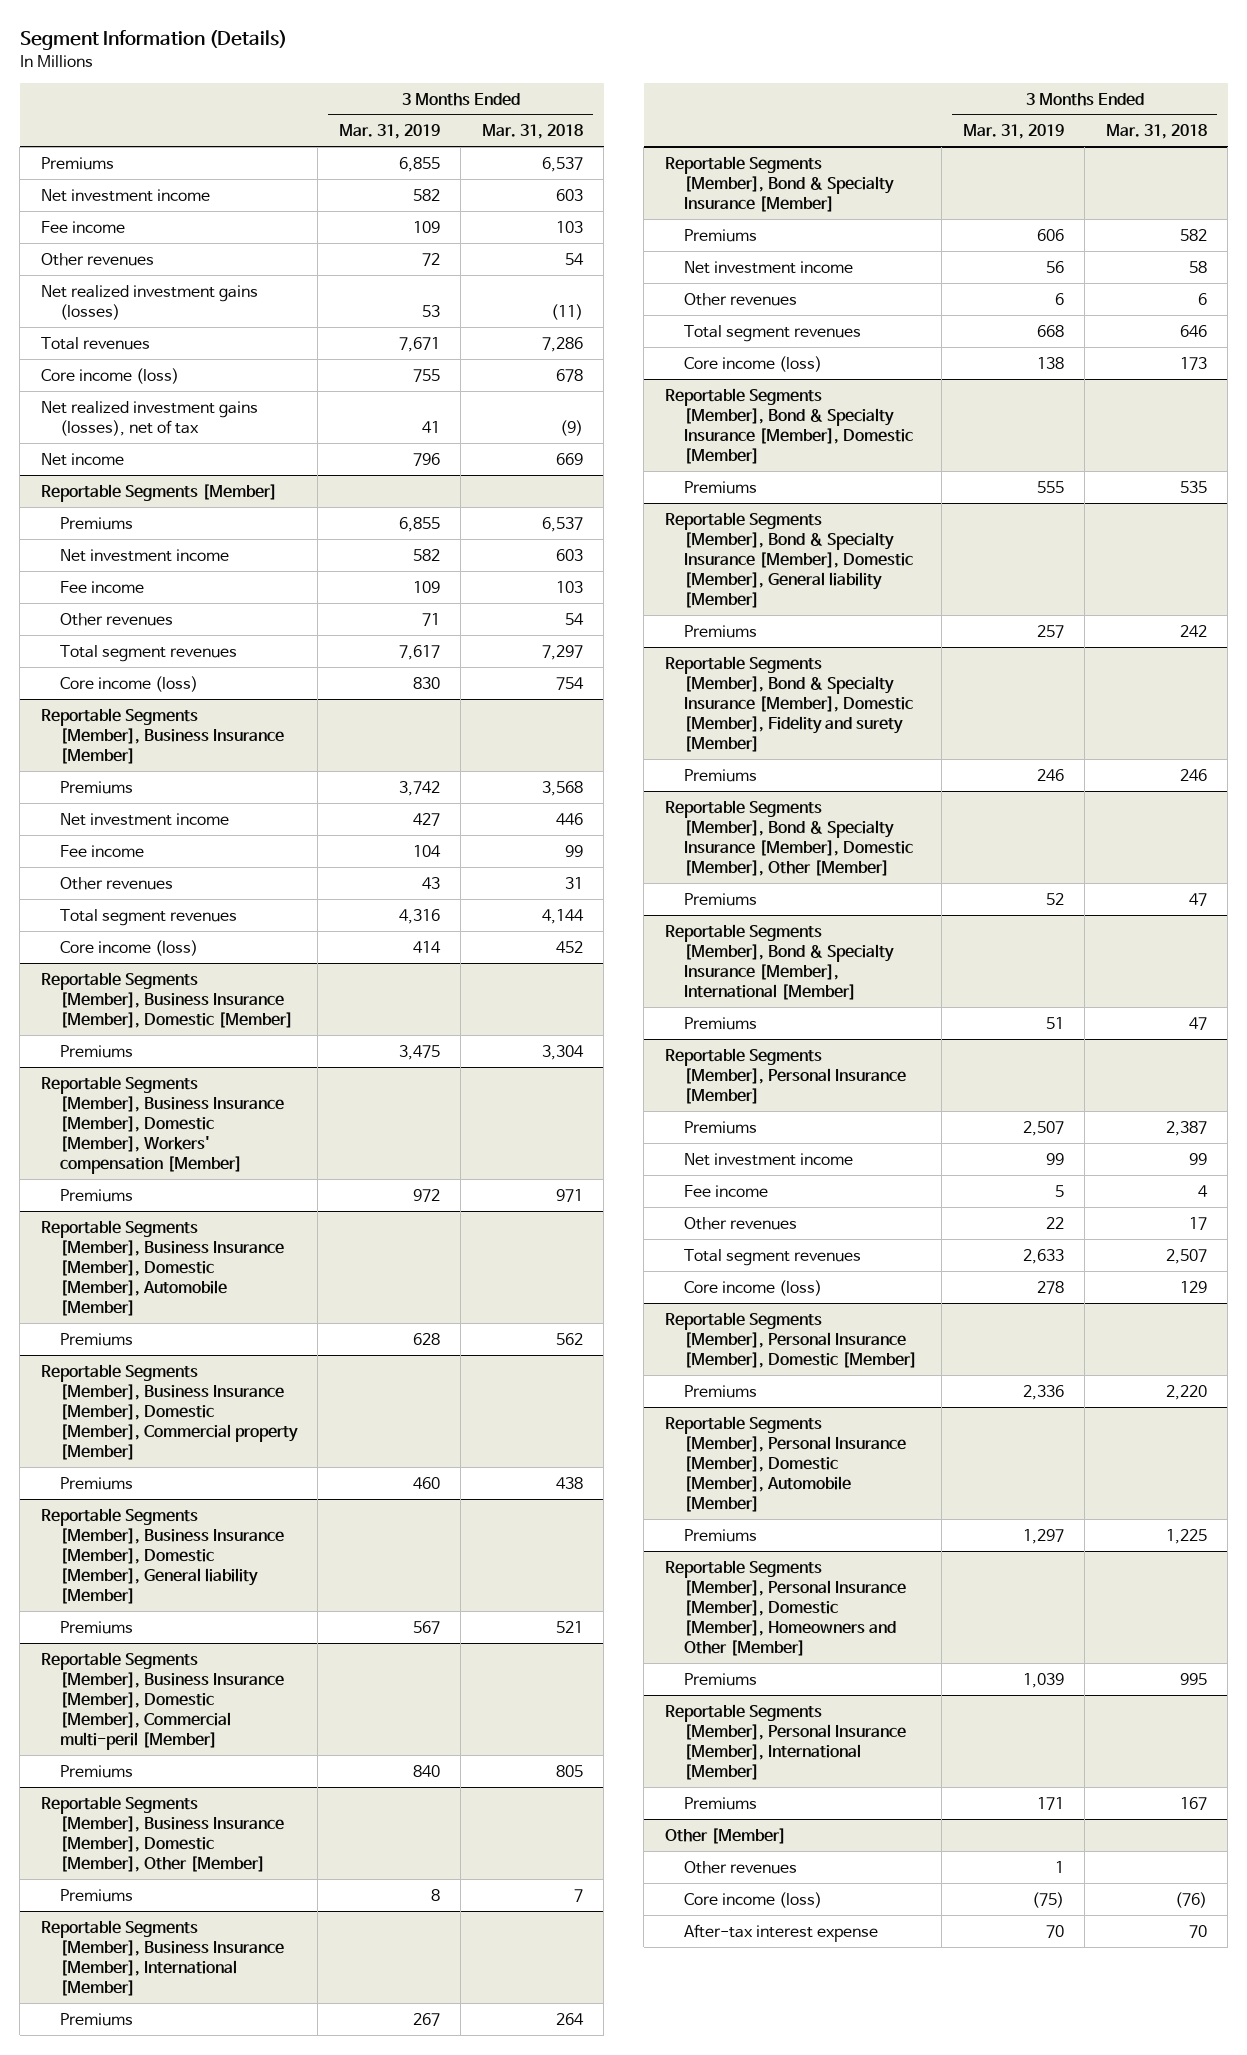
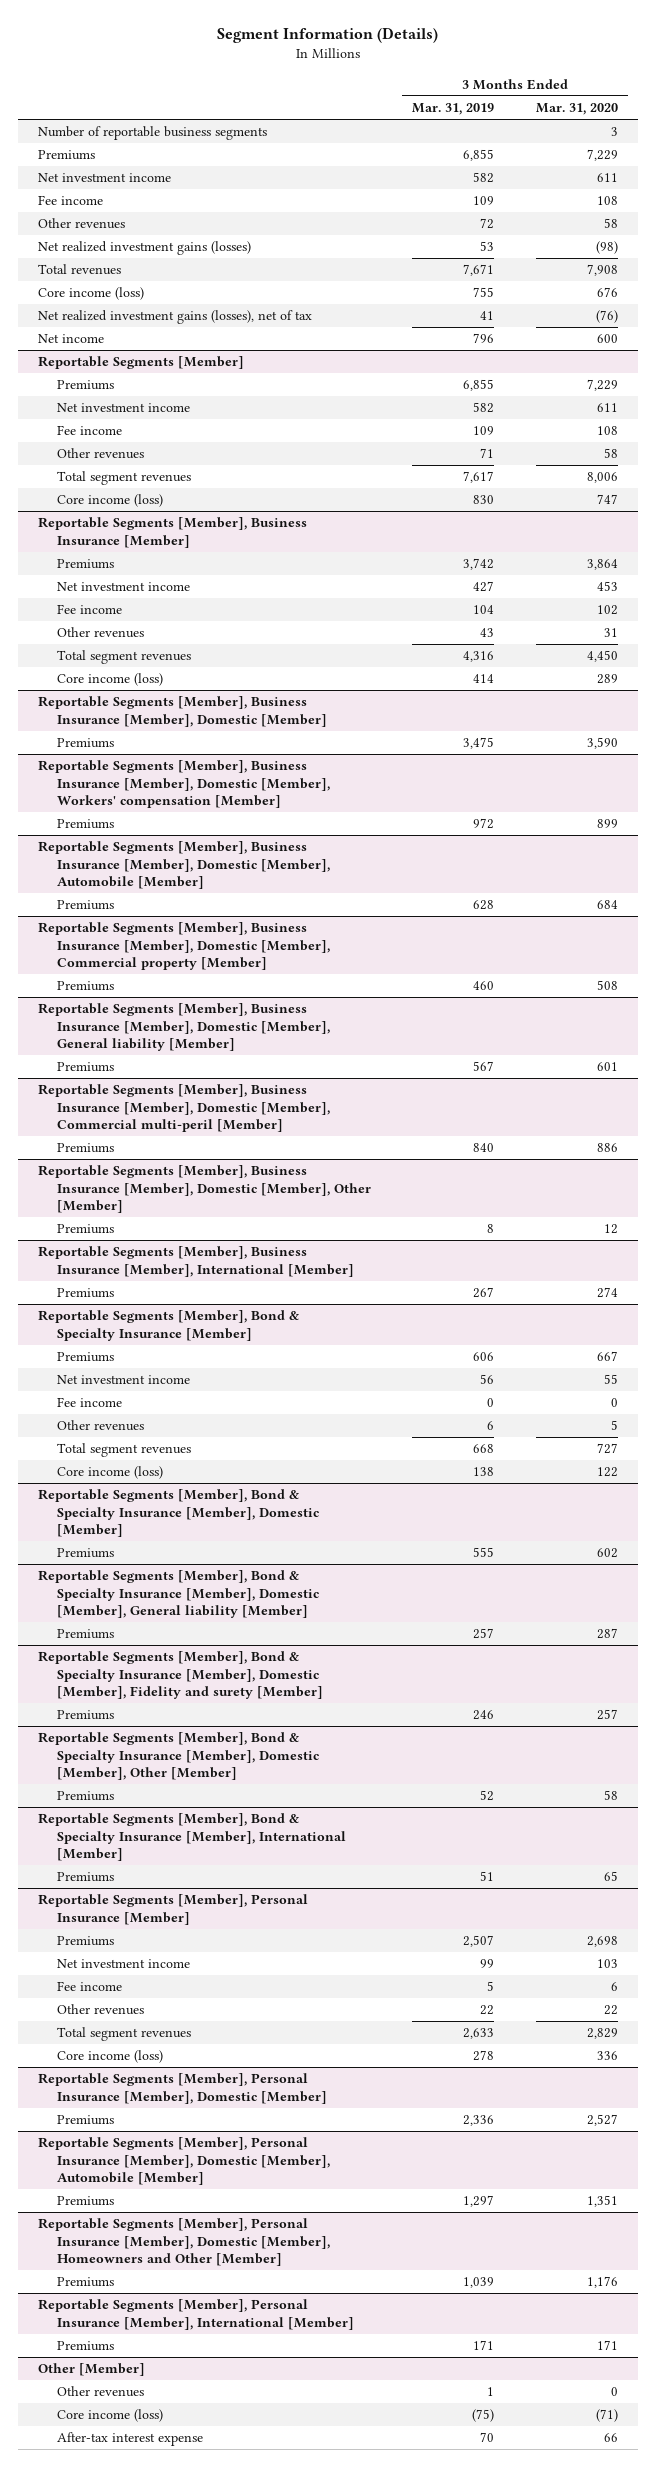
[481,124,583,140] Mar. 31, 2018 -> none
none -> [535,102,618,115] Mar. 31, 2020
none -> [38,126,268,141] Number of reportable business segments
none -> [57,1397,123,1408] Fee income

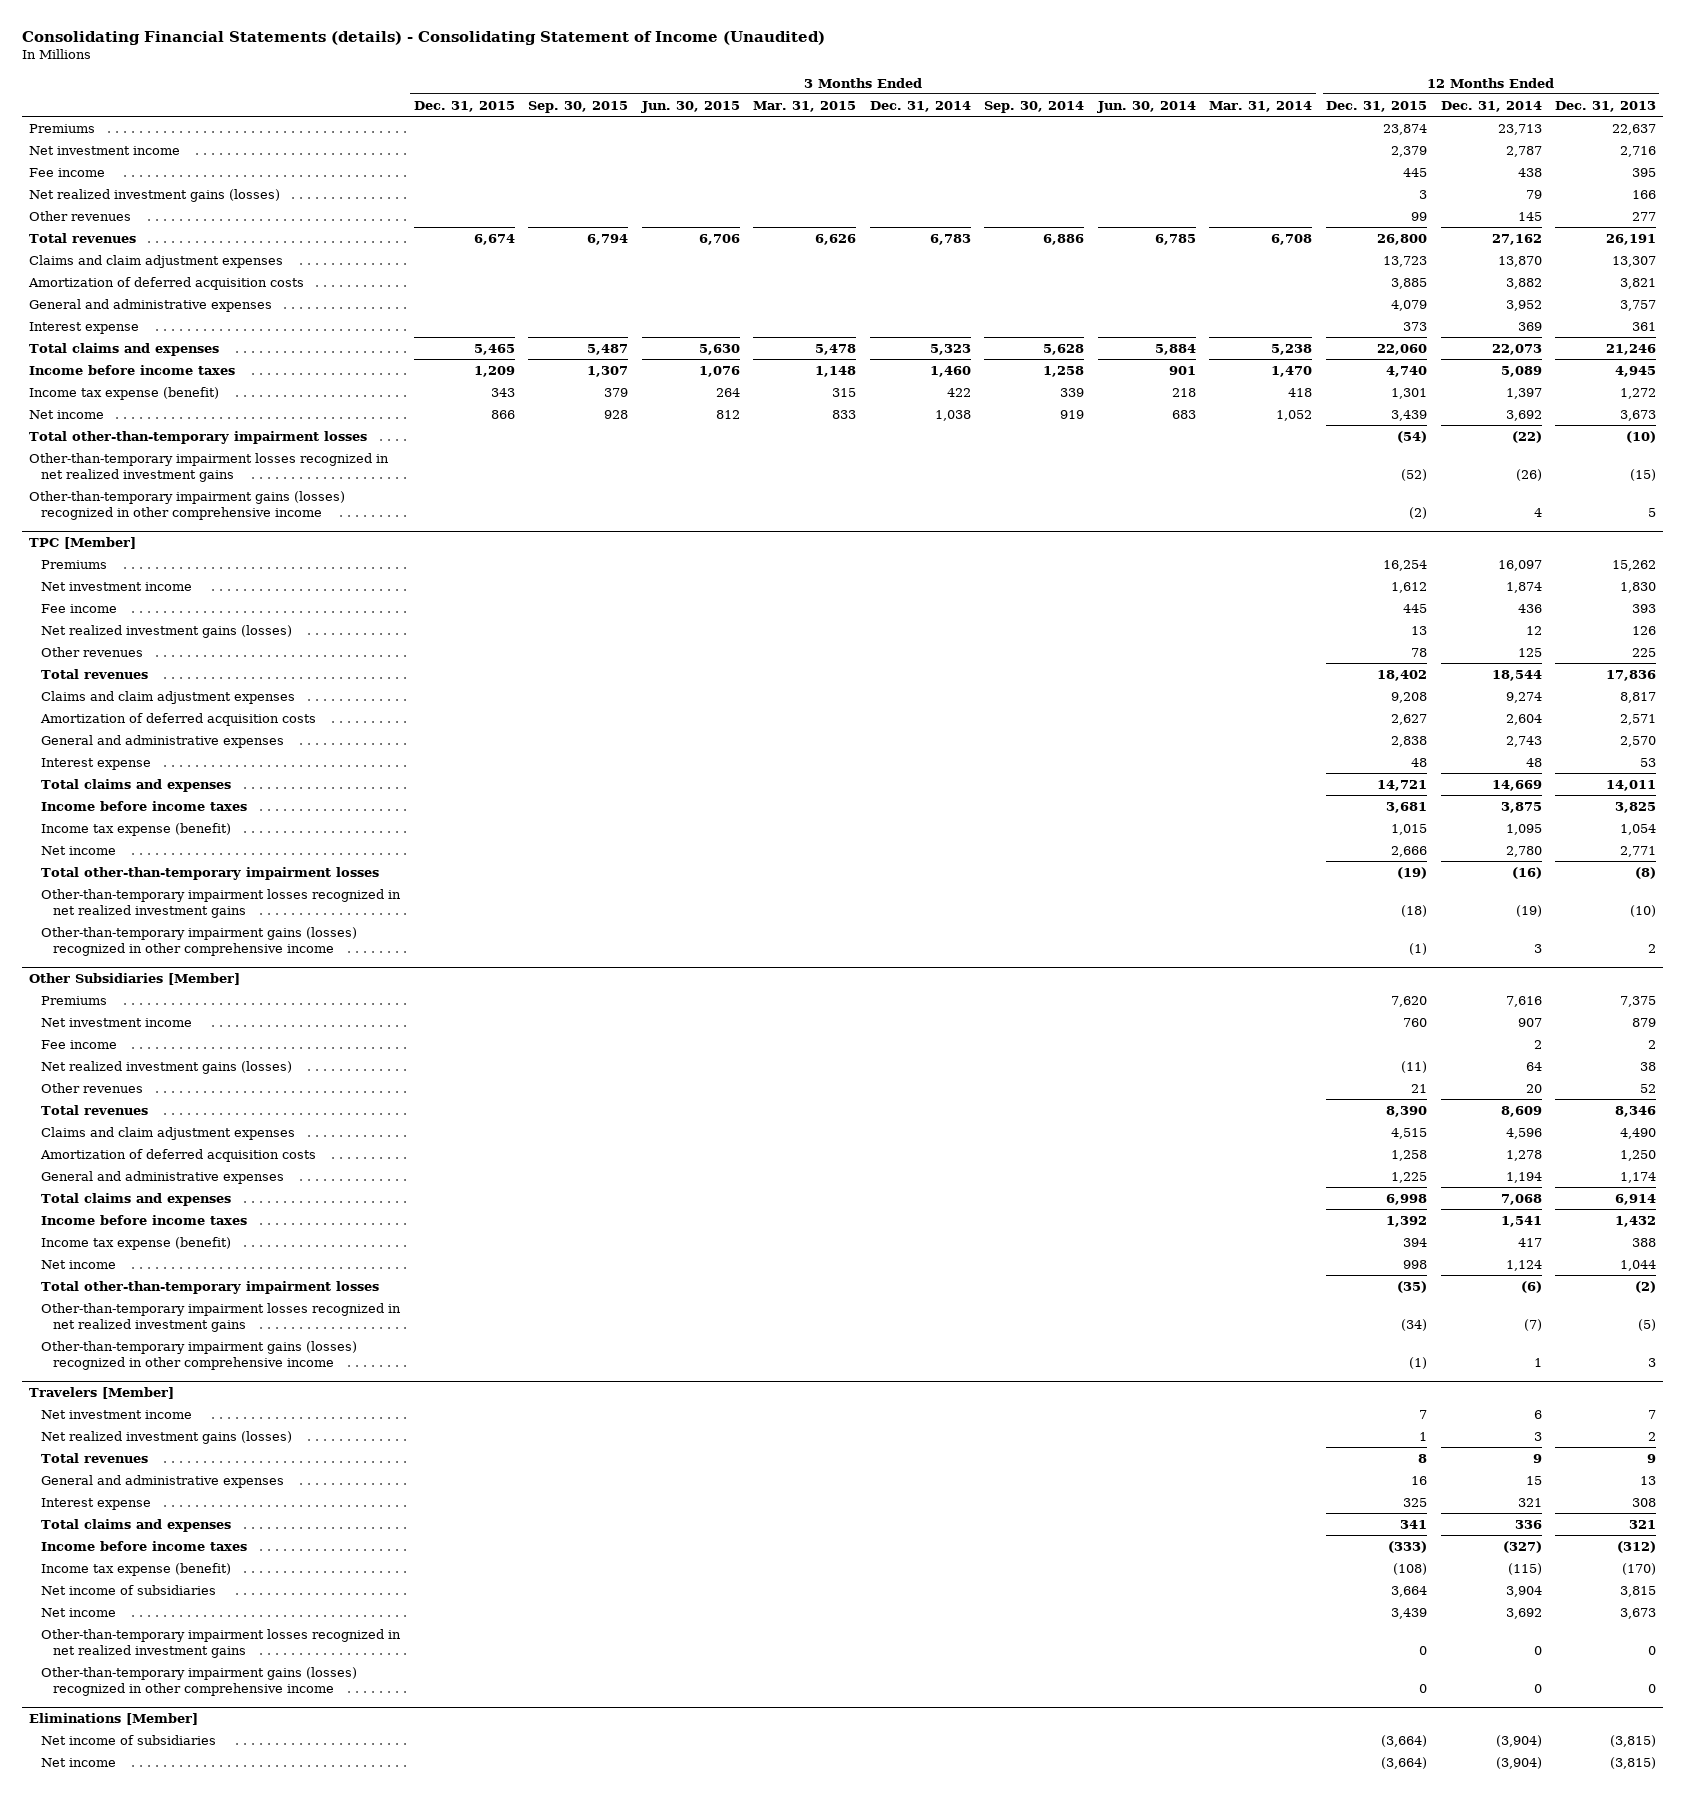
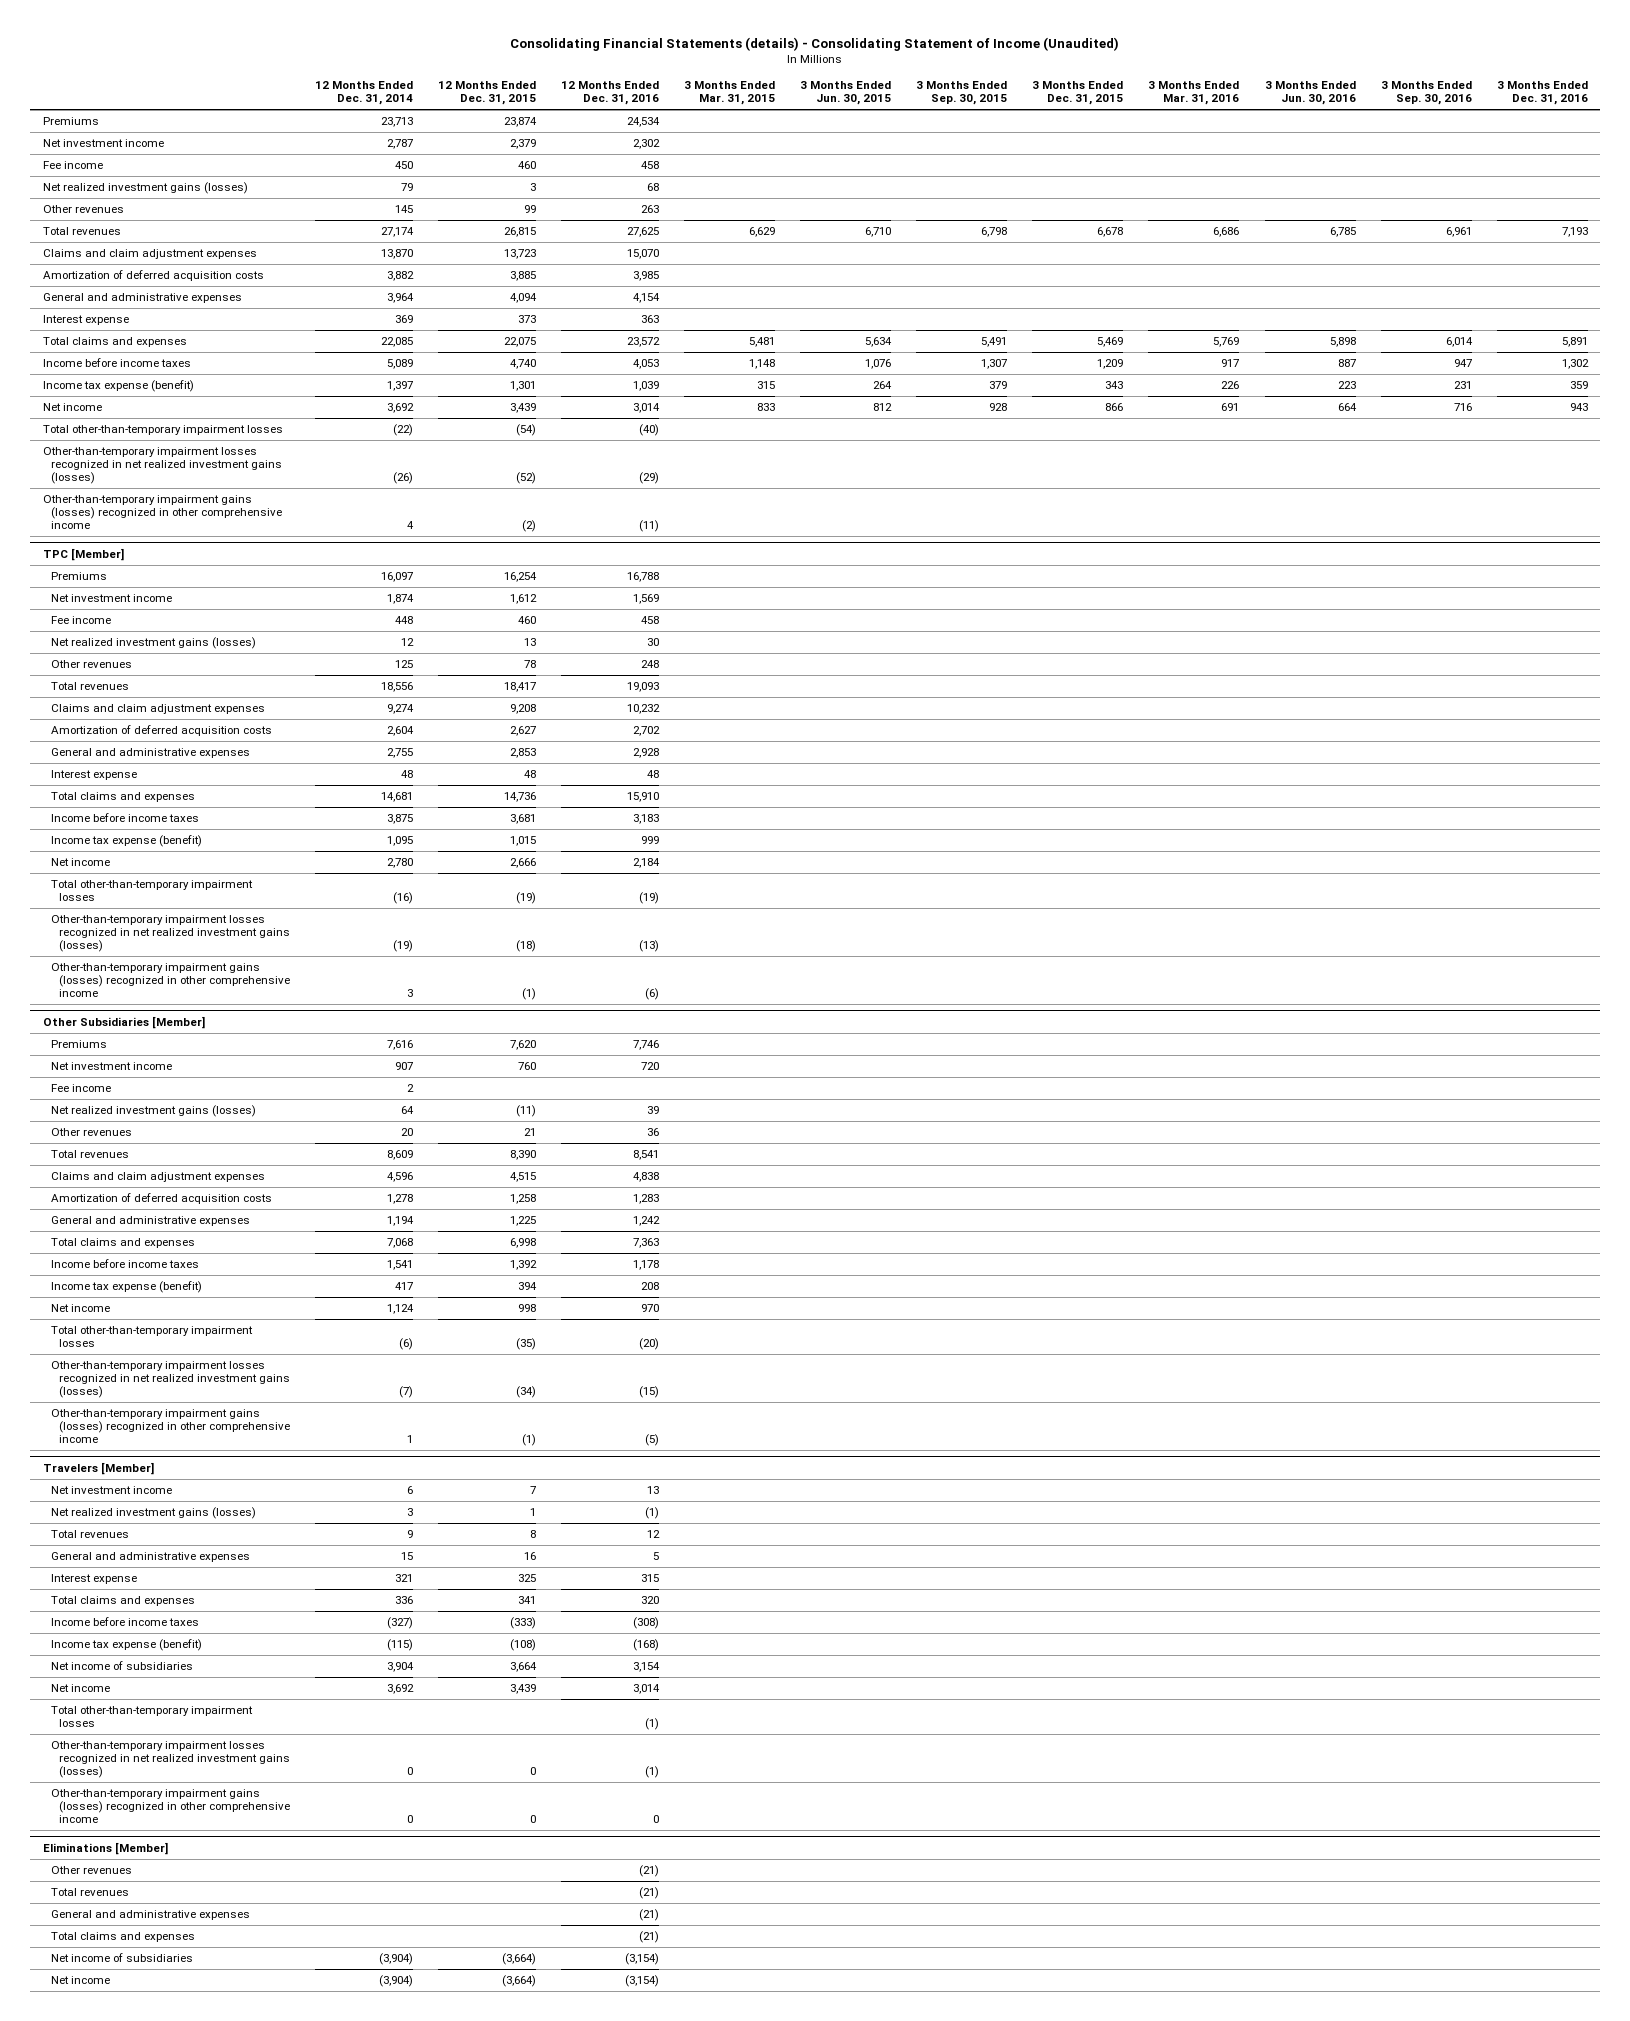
[869,100,971,112] Dec. 31, 2014 -> none
[984,100,1085,113] Sep. 30, 2014 -> none
[1096,100,1196,113] Jun. 30, 2014 -> none
[1209,100,1313,112] Mar. 31, 2014 -> none
[1555,100,1657,112] Dec. 31, 2013 -> none
none -> [561,81,660,106] 12 Months Ended Dec. 31, 2016
none -> [1148,81,1240,106] 3 Months Ended Mar. 31, 2016
none -> [1264,81,1356,106] 3 Months Ended Jun. 30, 2016
none -> [1380,81,1472,106] 3 Months Ended Sep. 30, 2016
none -> [1496,81,1588,106] 3 Months Ended Dec. 31, 2016
[1402,167,1427,177] 445 -> [518,161,537,170] 460
[1517,167,1542,177] 438 -> [395,161,414,170] 450
[473,233,515,245] 6,674 -> [1097,227,1124,238] 6,678
[587,233,629,245] 6,794 -> [981,227,1008,238] 6,798
[698,233,740,245] 6,706 -> [865,227,892,238] 6,710
[815,233,857,245] 6,626 -> [749,227,776,238] 6,629
[1376,233,1427,245] 26,800 -> [504,227,537,238] 26,815
[1491,233,1542,245] 27,162 -> [381,227,415,238] 27,174
[1390,299,1427,311] 4,079 -> [510,293,538,304] 4,094
[1505,299,1542,311] 3,952 -> [387,293,415,304] 3,964
[473,343,515,355] 5,465 -> [1097,337,1124,348] 5,469
[587,343,629,355] 5,487 -> [981,337,1008,348] 5,491
[698,343,740,355] 5,630 -> [865,337,893,348] 5,634
[815,343,857,355] 5,478 -> [749,337,776,348] 5,481
[1376,343,1427,355] 22,060 -> [504,337,537,348] 22,075
[1491,343,1542,355] 22,073 -> [381,337,414,348] 22,085
[28,452,389,482] Other-than-temporary impairment losses recognized in net realized investment gains -> [42,447,282,485] Other-than-temporary impairment losses recognized in net realized investment gains (losses)
[1402,603,1427,613] 445 -> [518,616,537,625] 460
[1517,603,1542,613] 436 -> [395,616,414,625] 448
[1376,669,1427,681] 18,402 -> [504,682,537,693] 18,417
[1491,669,1542,681] 18,544 -> [381,682,414,693] 18,556
[1390,735,1427,747] 2,838 -> [510,748,537,759] 2,853
[1505,735,1542,747] 2,743 -> [387,748,414,759] 2,755
[1376,779,1427,791] 14,721 -> [504,792,537,803] 14,736
[1491,779,1542,791] 14,669 -> [381,792,414,803] 14,681
[41,888,402,918] Other-than-temporary impairment losses recognized in net realized investment gains -> [50,915,291,953] Other-than-temporary impairment losses recognized in net realized investment gains (losses)
[41,1302,402,1332] Other-than-temporary impairment losses recognized in net realized investment gains -> [50,1361,291,1399] Other-than-temporary impairment losses recognized in net realized investment gains (losses)
none -> [50,1706,253,1728] Total other-than-temporary impairment losses
[41,1628,402,1658] Other-than-temporary impairment losses recognized in net realized investment gains -> [50,1741,291,1779] Other-than-temporary impairment losses recognized in net realized investment gains (losses)
none -> [50,1866,132,1875] Other revenues
none -> [50,1888,129,1897] Total revenues
none -> [50,1910,250,1921] General and administrative expenses
none -> [50,1932,195,1943] Total claims and expenses

